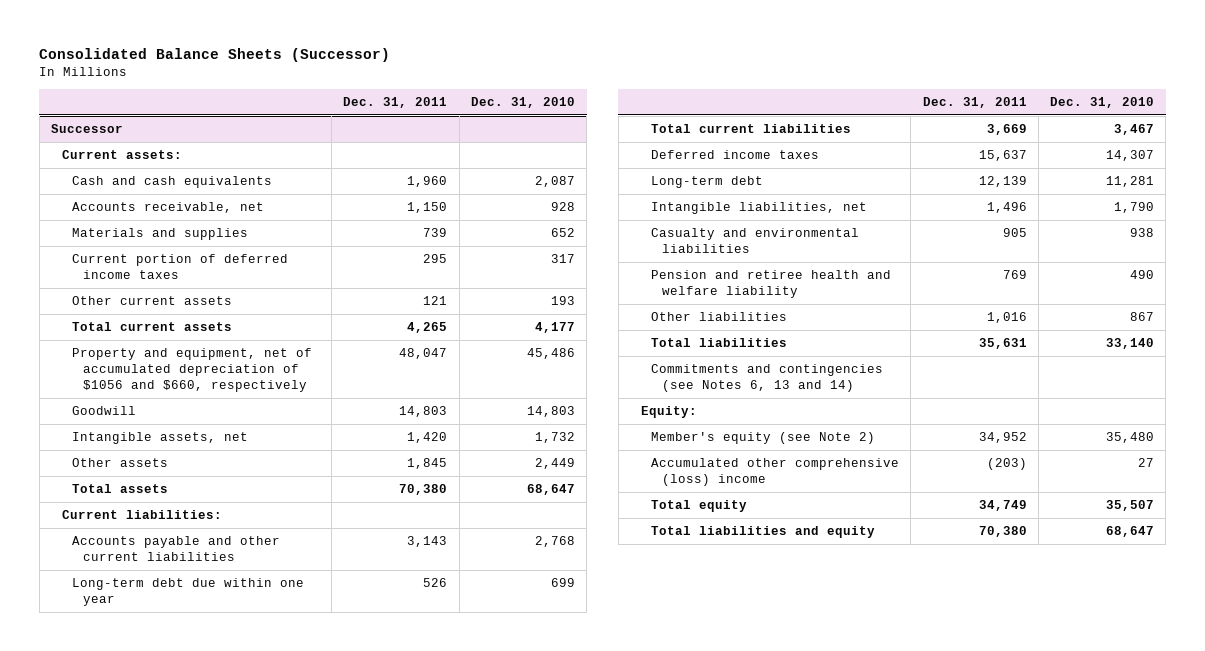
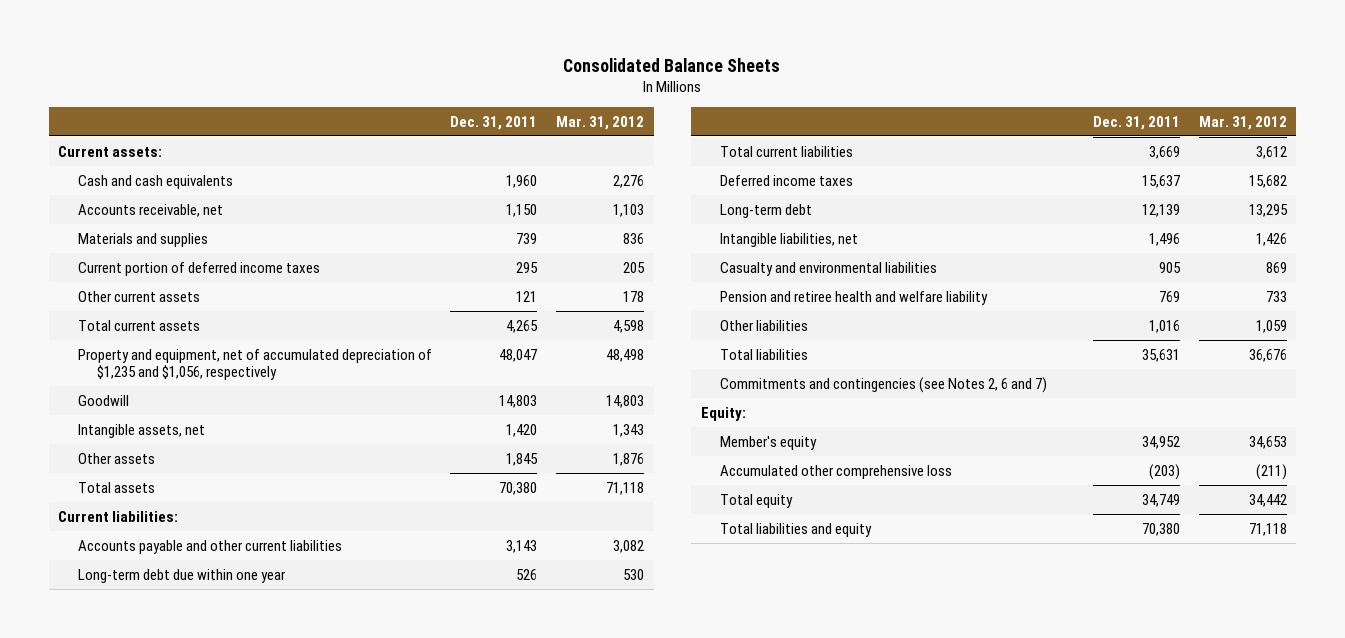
[39,48,391,63] Consolidated Balance Sheets (Successor) -> [563,57,781,72] Consolidated Balance Sheets
[470,97,575,109] Dec. 31, 2010 -> none
none -> [556,115,645,130] Mar. 31, 2012
[51,124,124,134] Successor -> none
[72,348,313,392] Property and equipment, net of accumulated depreciation of $1056 and $660, respectively -> [77,348,432,381] Property and equipment, net of accumulated depreciation of $1,235 and $1,056, respectively
[651,364,884,393] Commitments and contingencies (see Notes 6, 13 and 14) -> [720,376,1048,393] Commitments and contingencies (see Notes 2, 6 and 7)
[651,432,876,445] Member's equity (see Note 2) -> [720,435,818,450] Member's equity
[651,458,900,487] Accumulated other comprehensive (loss) income -> [720,464,953,479] Accumulated other comprehensive loss

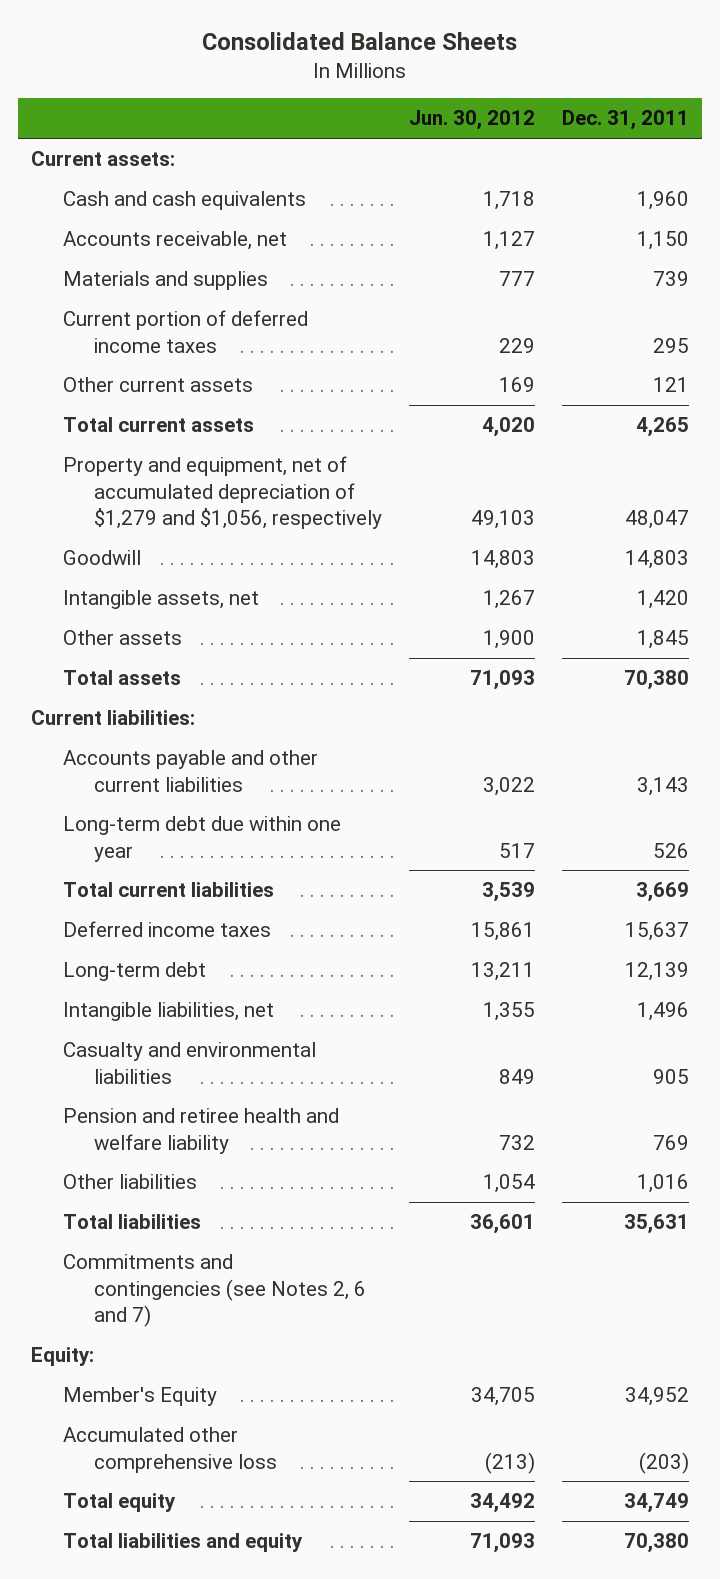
[556,115,645,130] Mar. 31, 2012 -> none
none -> [408,110,535,131] Jun. 30, 2012
[77,348,432,381] Property and equipment, net of accumulated depreciation of $1,235 and $1,056, respectively -> [62,456,382,529] Property and equipment, net of accumulated depreciation of $1,279 and $1,056, respectively
[720,435,818,450] Member's equity -> [62,1387,217,1407] Member's Equity

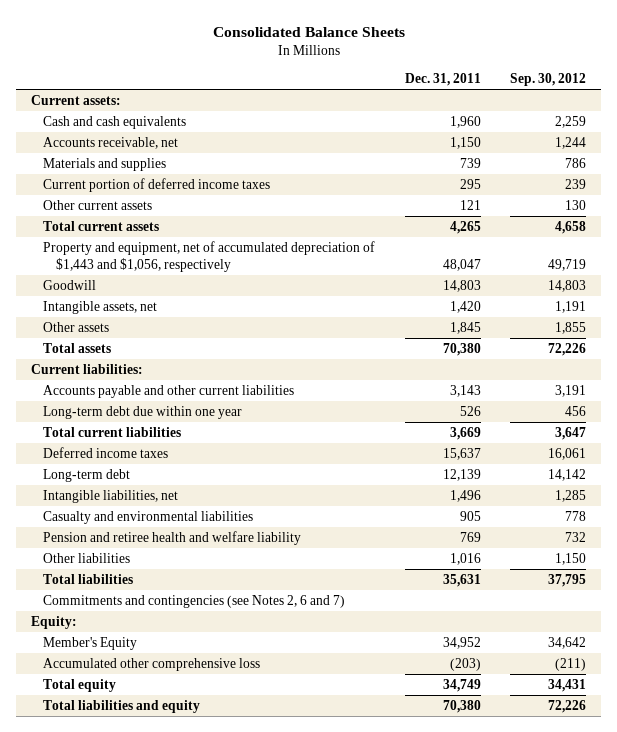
[408,110,535,131] Jun. 30, 2012 -> none
none -> [510,73,587,87] Sep. 30, 2012
[62,456,382,529] Property and equipment, net of accumulated depreciation of $1,279 and $1,056, respectively -> [43,240,376,272] Property and equipment, net of accumulated depreciation of $1,443 and $1,056, respectively

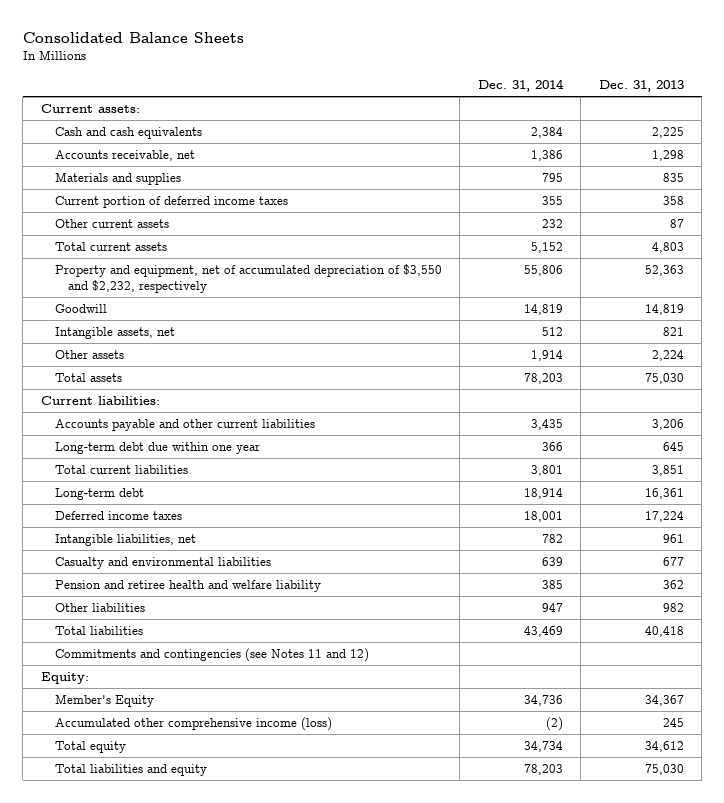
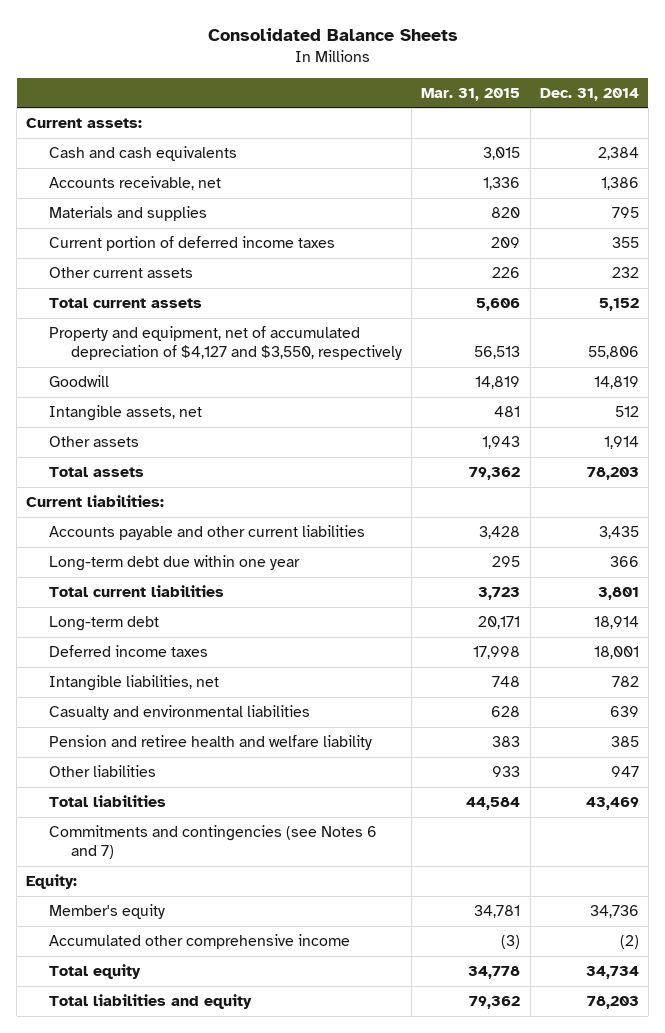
[598,80,684,93] Dec. 31, 2013 -> none
none -> [421,87,521,101] Mar. 31, 2015
[54,263,442,293] Property and equipment, net of accumulated depreciation of $3,550 and $2,232, respectively -> [48,326,403,361] Property and equipment, net of accumulated depreciation of $4,127 and $3,550, respectively
[54,647,369,662] Commitments and contingencies (see Notes 11 and 12) -> [48,825,377,860] Commitments and contingencies (see Notes 6 and 7)
[54,693,154,707] Member's Equity -> [48,904,165,920] Member's equity
[54,716,332,731] Accumulated other comprehensive income (loss) -> [48,934,350,950] Accumulated other comprehensive income

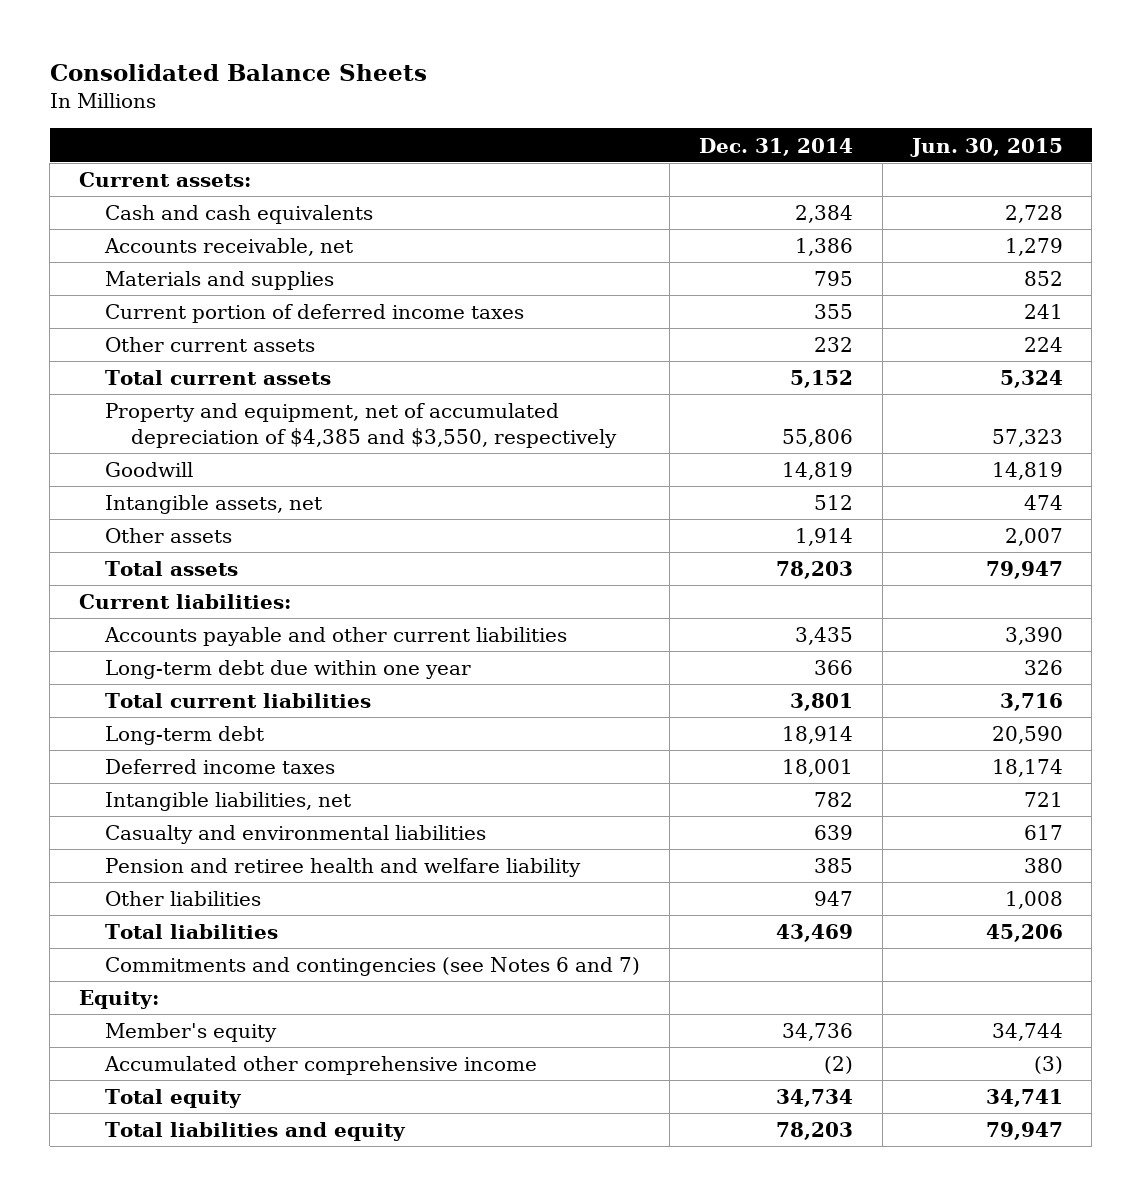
[421,87,521,101] Mar. 31, 2015 -> none
none -> [909,137,1063,157] Jun. 30, 2015
[48,326,403,361] Property and equipment, net of accumulated depreciation of $4,127 and $3,550, respectively -> [105,403,618,448] Property and equipment, net of accumulated depreciation of $4,385 and $3,550, respectively

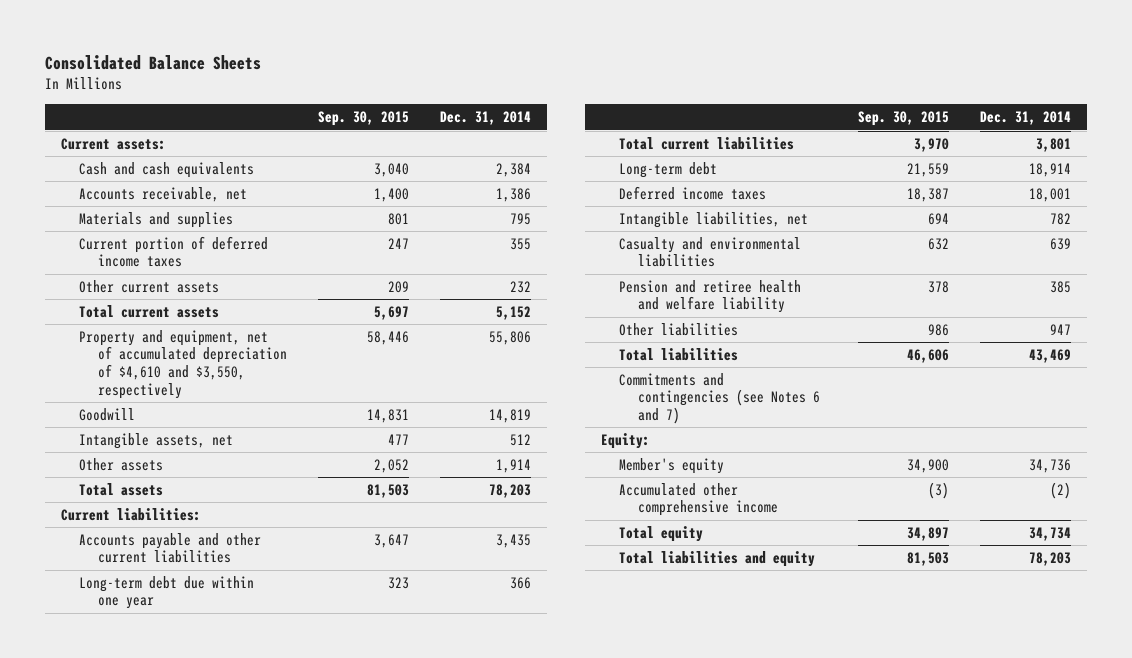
[909,137,1063,157] Jun. 30, 2015 -> none
none -> [318,111,410,127] Sep. 30, 2015
[105,403,618,448] Property and equipment, net of accumulated depreciation of $4,385 and $3,550, respectively -> [79,329,287,399] Property and equipment, net of accumulated depreciation of $4,610 and $3,550, respectively

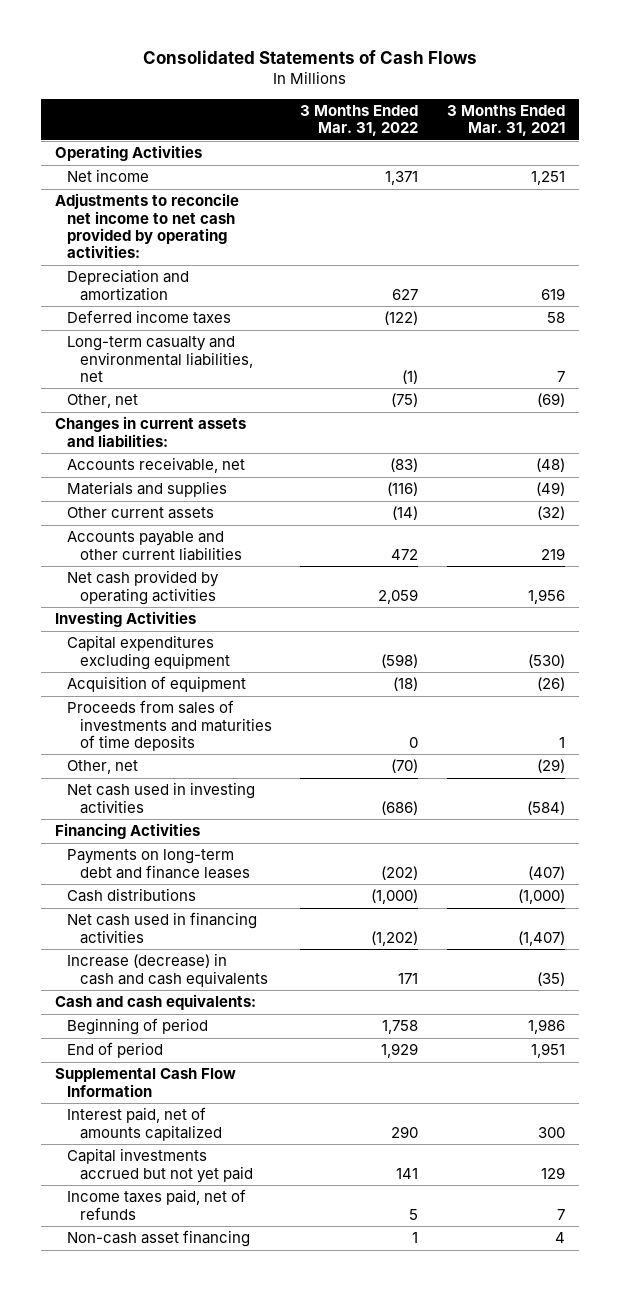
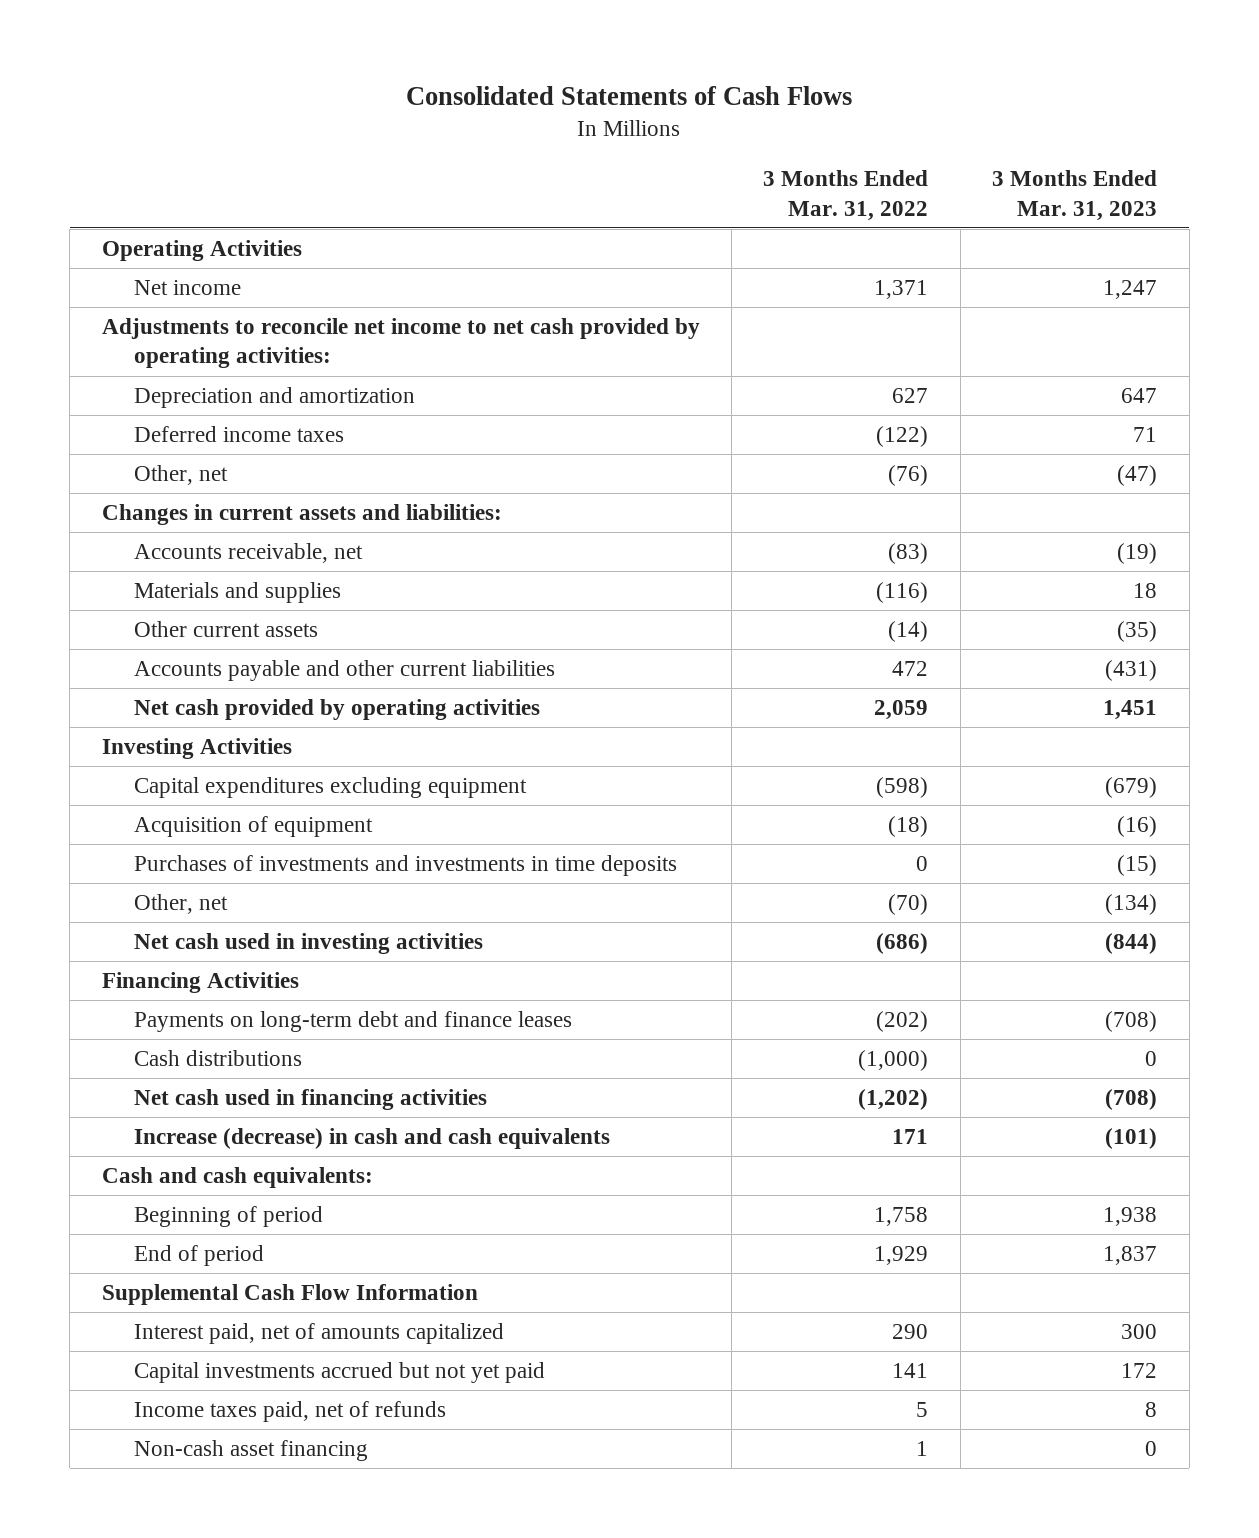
[446,104,565,137] 3 Months Ended Mar. 31, 2021 -> none
none -> [992,170,1158,221] 3 Months Ended Mar. 31, 2023
[67,336,253,382] Long-term casualty and environmental liabilities, net -> none
[391,393,419,408] (75) -> [888,465,929,487] (76)
[67,700,272,751] Proceeds from sales of investments and maturities of time deposits -> none
none -> [134,855,678,877] Purchases of investments and investments in time deposits

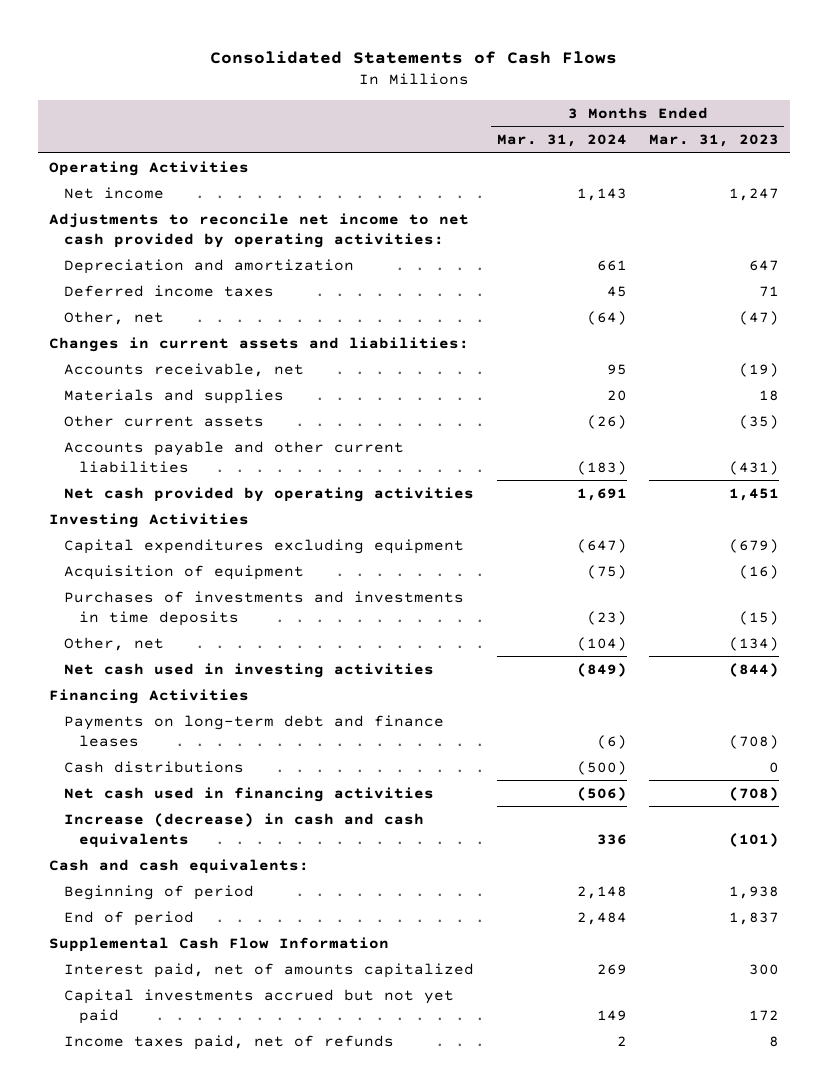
[763,170,929,221] 3 Months Ended Mar. 31, 2022 -> none
none -> [496,134,627,148] Mar. 31, 2024
[134,1440,369,1462] Non-cash asset financing -> none

